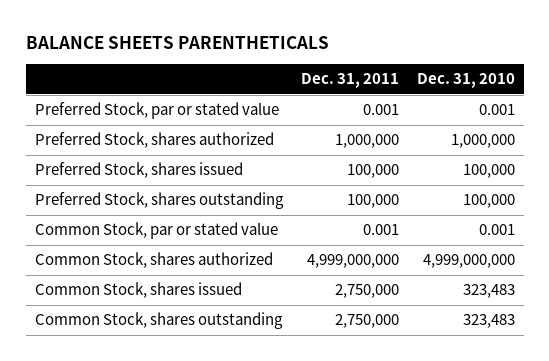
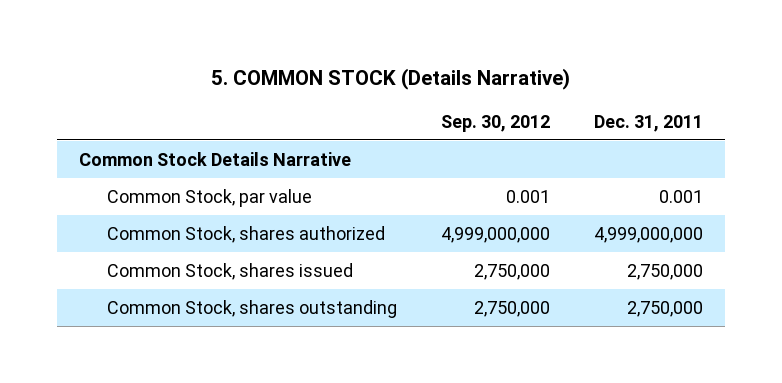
[25,35,329,49] BALANCE SHEETS PARENTHETICALS -> [210,67,570,90] 5. COMMON STOCK (Details Narrative)
[416,73,515,89] Dec. 31, 2010 -> none
none -> [441,114,551,132] Sep. 30, 2012
[34,102,279,120] Preferred Stock, par or stated value -> none
[34,132,274,149] Preferred Stock, shares authorized -> none
[34,162,243,179] Preferred Stock, shares issued -> none
[34,192,284,210] Preferred Stock, shares outstanding -> none
none -> [78,151,351,166] Common Stock Details Narrative
[34,222,278,240] Common Stock, par or stated value -> [107,188,313,207] Common Stock, par value

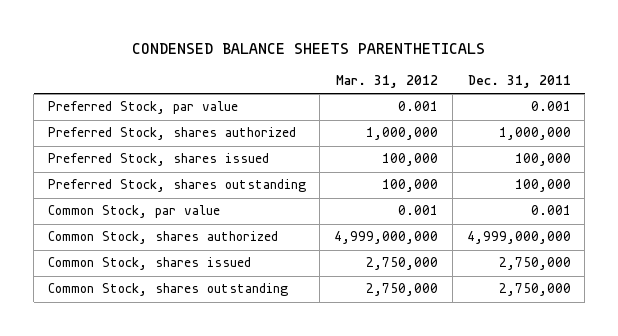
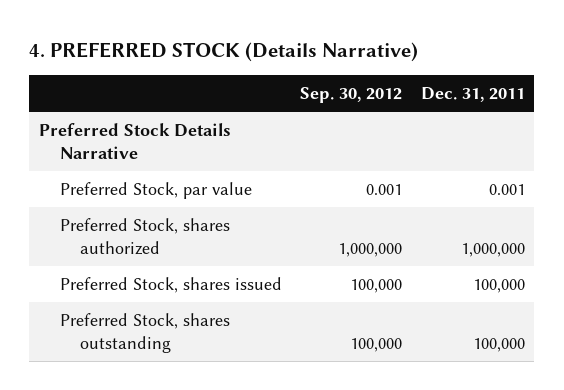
[132,43,486,55] CONDENSED BALANCE SHEETS PARENTHETICALS -> [29,42,419,63] 4. PREFERRED STOCK (Details Narrative)
[336,75,439,89] Mar. 31, 2012 -> none
none -> [300,87,403,104] Sep. 30, 2012
none -> [38,122,231,159] Preferred Stock Details Narrative
[47,205,220,219] Common Stock, par value -> none
[47,231,278,245] Common Stock, shares authorized -> none
[47,257,251,271] Common Stock, shares issued -> none
[47,283,288,297] Common Stock, shares outstanding -> none

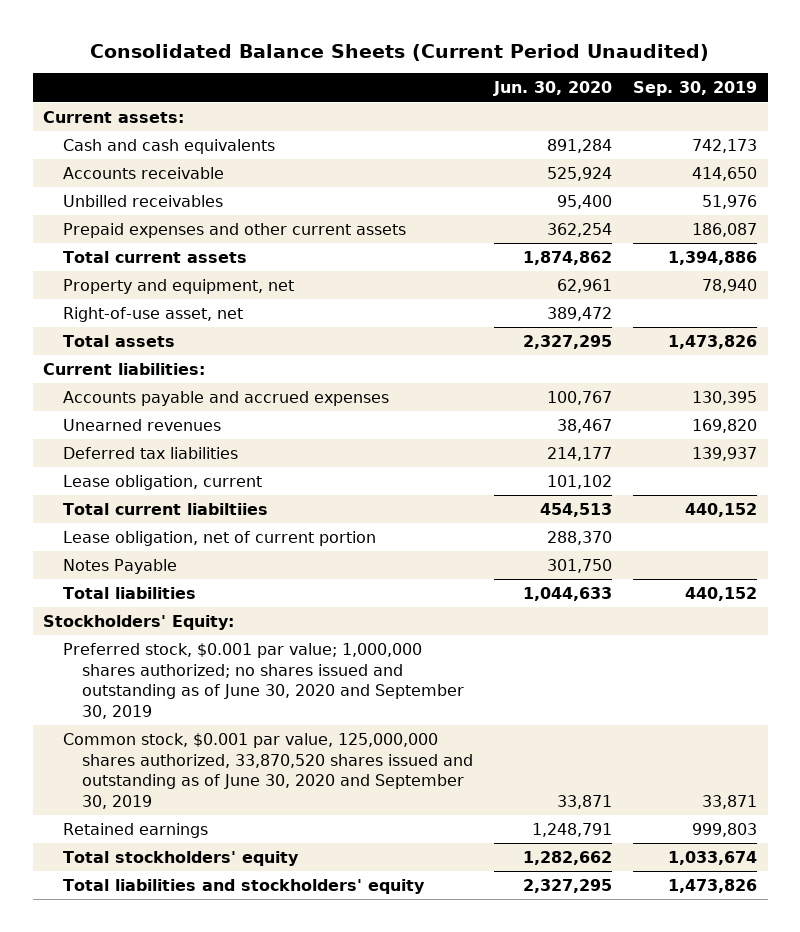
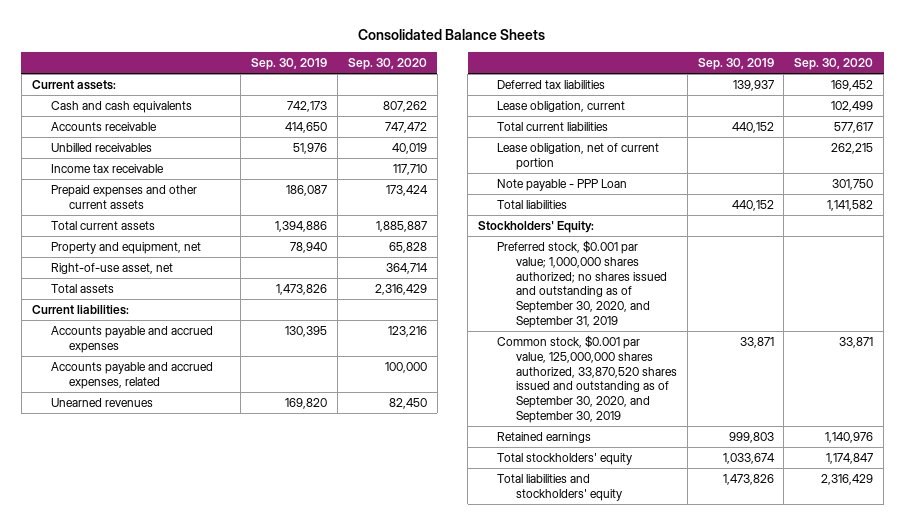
[90,43,710,61] Consolidated Balance Sheets (Current Period Unaudited) -> [358,29,546,41] Consolidated Balance Sheets
[492,81,612,97] Jun. 30, 2020 -> none
none -> [348,58,428,71] Sep. 30, 2020
none -> [50,163,164,173] Income tax receivable
none -> [50,361,213,389] Accounts payable and accrued expenses, related
[62,502,268,515] Total current liabiltiies -> [496,121,608,131] Total current liabilities
[62,558,177,574] Notes Payable -> [496,178,627,191] Note payable - PPP Loan
[62,642,464,719] Preferred stock, $0.001 par value; 1,000,000 shares authorized; no shares issued and outstanding as of June 30, 2020 and September 30, 2019 -> [496,239,667,328] Preferred stock, $0.001 par value; 1,000,000 shares authorized; no shares issued and outstanding as of September 30, 2020, and September 31, 2019
[62,732,473,809] Common stock, $0.001 par value, 125,000,000 shares authorized, 33,870,520 shares issued and outstanding as of June 30, 2020 and September 30, 2019 -> [496,334,677,423] Common stock, $0.001 par value, 125,000,000 shares authorized, 33,870,520 shares issued and outstanding as of September 30, 2020, and September 30, 2019

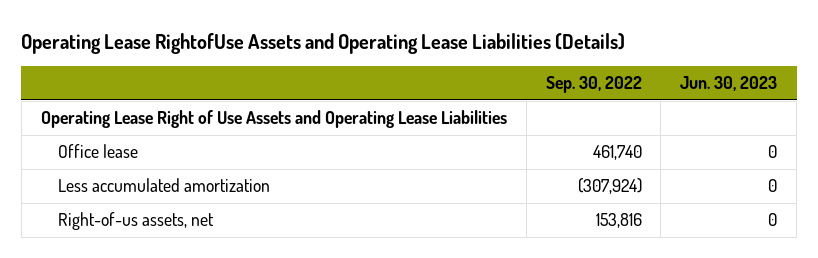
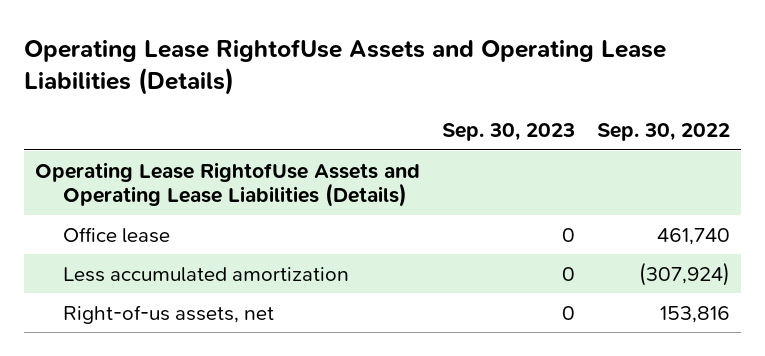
[680,76,778,92] Jun. 30, 2023 -> none
none -> [441,123,575,142] Sep. 30, 2023
[40,110,507,129] Operating Lease Right of Use Assets and Operating Lease Liabilities -> [34,161,420,208] Operating Lease RightofUse Assets and Operating Lease Liabilities (Details)

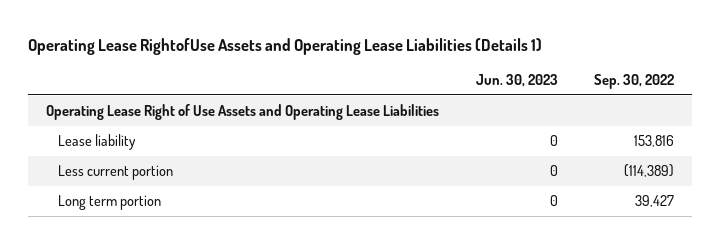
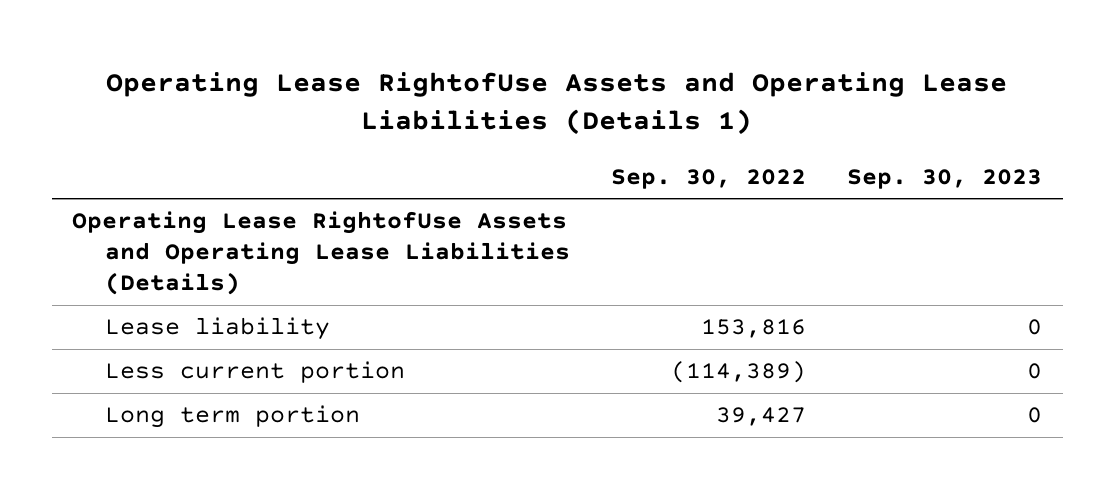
[475,74,558,88] Jun. 30, 2023 -> none
none -> [847,168,1043,189] Sep. 30, 2023
[46,104,440,121] Operating Lease Right of Use Assets and Operating Lease Liabilities -> [72,211,570,296] Operating Lease RightofUse Assets and Operating Lease Liabilities (Details)

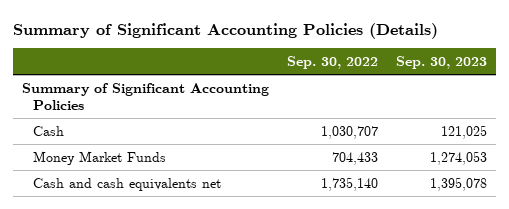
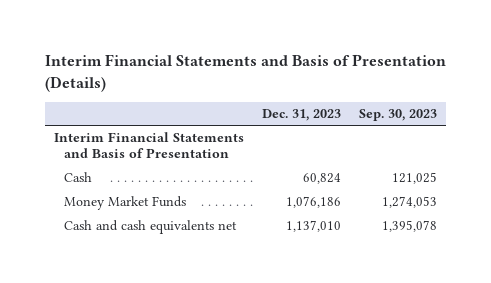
[12,22,438,39] Summary of Significant Accounting Policies (Details) -> [44,54,446,92] Interim Financial Statements and Basis of Presentation (Details)
[287,56,379,70] Sep. 30, 2022 -> none
none -> [261,109,341,122] Dec. 31, 2023
[22,82,270,110] Summary of Significant Accounting Policies -> [53,132,244,159] Interim Financial Statements and Basis of Presentation

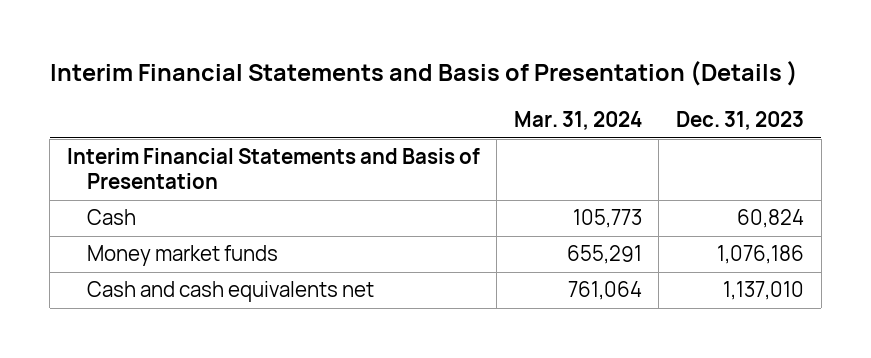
[44,54,446,92] Interim Financial Statements and Basis of Presentation (Details) -> [49,61,798,87] Interim Financial Statements and Basis of Presentation (Details )
[358,109,437,122] Sep. 30, 2023 -> none
none -> [513,111,642,131] Mar. 31, 2024
[63,196,186,211] Money Market Funds -> [86,245,278,267] Money market funds

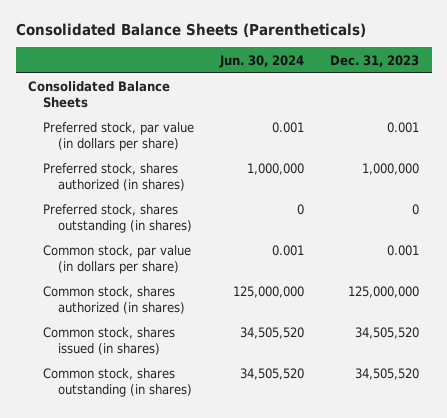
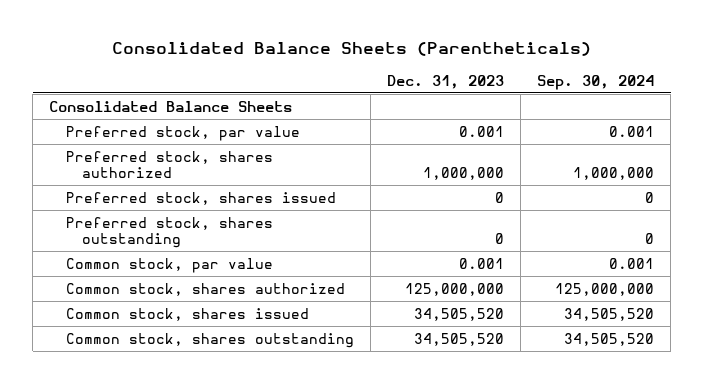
[219,54,305,68] Jun. 30, 2024 -> none
none -> [537,74,655,90] Sep. 30, 2024
[43,122,195,151] Preferred stock, par value (in dollars per share) -> [65,125,300,141] Preferred stock, par value
[43,163,186,191] Preferred stock, shares authorized (in shares) -> [65,150,273,179] Preferred stock, shares authorized
none -> [65,191,336,205] Preferred stock, shares issued
[43,204,193,233] Preferred stock, shares outstanding (in shares) -> [65,216,273,249] Preferred stock, shares outstanding
[43,245,192,274] Common stock, par value (in dollars per share) -> [65,257,273,273] Common stock, par value
[43,286,186,314] Common stock, shares authorized (in shares) -> [65,282,345,296] Common stock, shares authorized
[43,327,176,355] Common stock, shares issued (in shares) -> [65,307,309,321] Common stock, shares issued
[43,368,193,397] Common stock, shares outstanding (in shares) -> [65,332,354,348] Common stock, shares outstanding

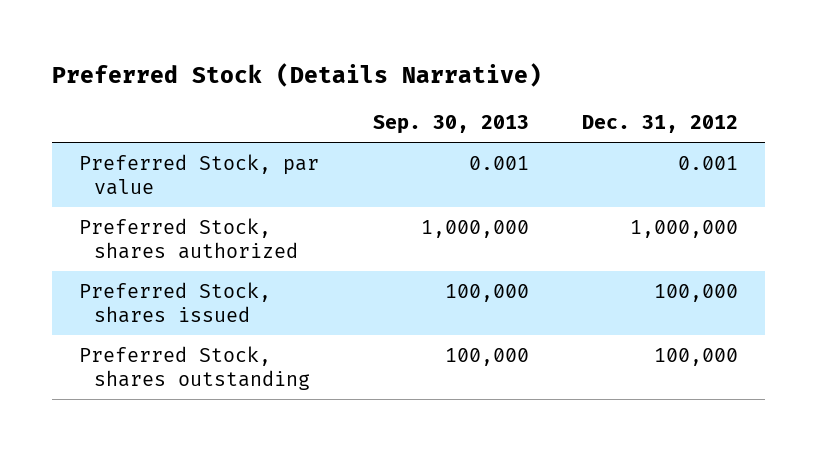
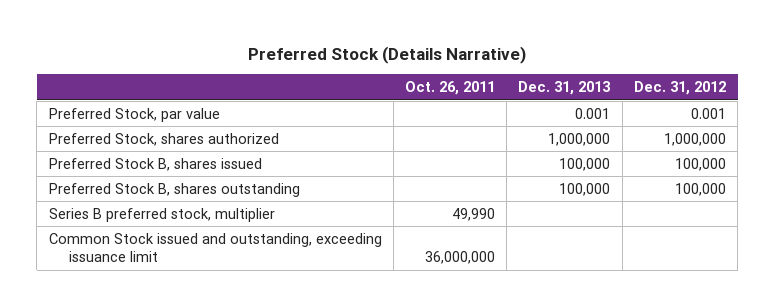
[372,115,529,135] Sep. 30, 2013 -> none
none -> [404,81,495,96] Oct. 26, 2011
none -> [518,81,611,96] Dec. 31, 2013
[79,281,272,324] Preferred Stock, shares issued -> [48,157,262,171] Preferred Stock B, shares issued
[79,345,310,391] Preferred Stock, shares outstanding -> [48,182,300,197] Preferred Stock B, shares outstanding
none -> [48,207,275,222] Series B preferred stock, multiplier
none -> [48,232,382,263] Common Stock issued and outstanding, exceeding issuance limit

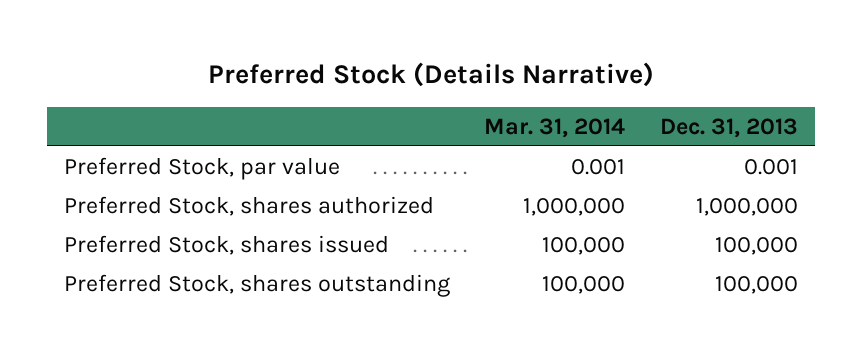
[404,81,495,96] Oct. 26, 2011 -> none
[633,81,726,96] Dec. 31, 2012 -> none
none -> [484,117,626,138] Mar. 31, 2014
[48,207,275,222] Series B preferred stock, multiplier -> none
[48,232,382,263] Common Stock issued and outstanding, exceeding issuance limit -> none
[48,157,262,171] Preferred Stock B, shares issued -> [63,234,389,255] Preferred Stock, shares issued
[48,182,300,197] Preferred Stock B, shares outstanding -> [63,273,450,297] Preferred Stock, shares outstanding

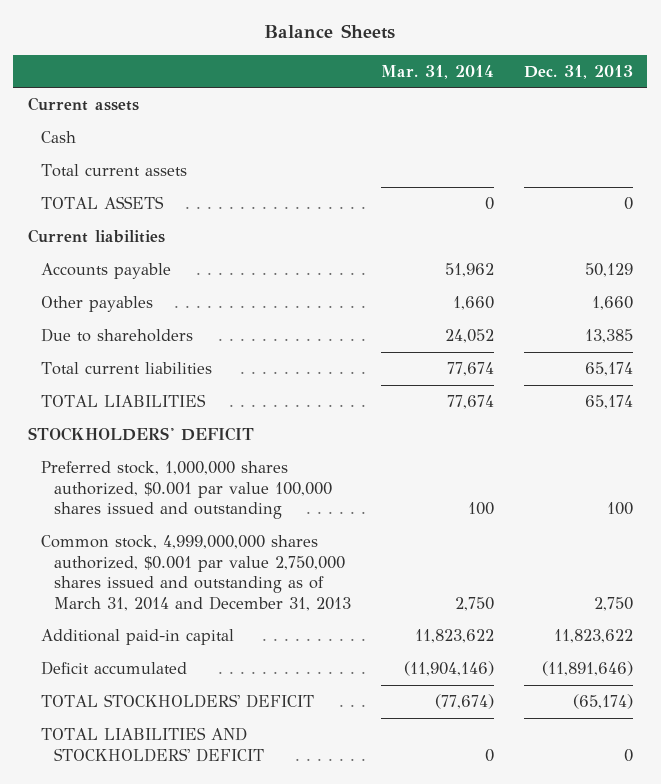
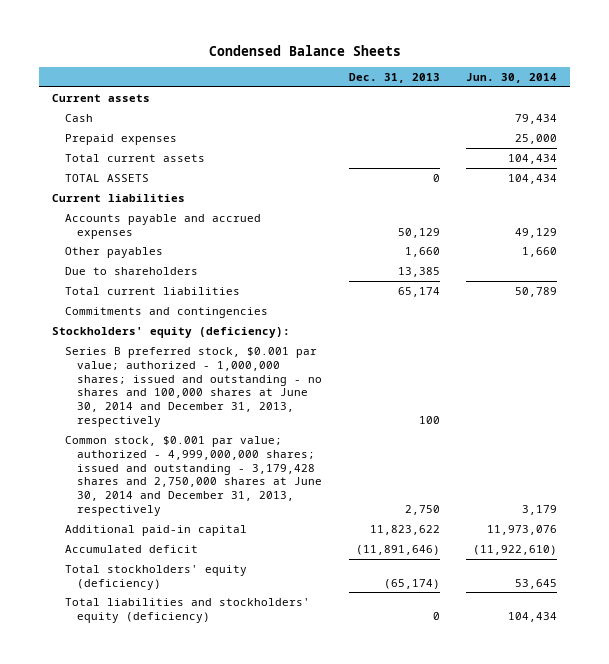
[264,24,396,40] Balance Sheets -> [208,45,401,57] Condensed Balance Sheets
[380,64,494,79] Mar. 31, 2014 -> none
none -> [466,73,558,84] Jun. 30, 2014
none -> [64,133,177,145] Prepaid expenses
[41,262,172,279] Accounts payable -> [64,213,261,239] Accounts payable and accrued expenses
[41,393,207,407] TOTAL LIABILITIES -> none
none -> [64,306,268,318] Commitments and contingencies
[27,426,254,441] STOCKHOLDERS' DEFICIT -> [51,326,290,338] Stockholders' equity (deficiency):
[41,460,333,520] Preferred stock, 1,000,000 shares authorized, $0.001 par value 100,000 shares issued and outstanding -> [64,346,323,428] Series B preferred stock, $0.001 par value; authorized - 1,000,000 shares; issued and outstanding - no shares and 100,000 shares at June 30, 2014 and December 31, 2013, respectively
[41,534,352,611] Common stock, 4,999,000,000 shares authorized, $0.001 par value 2,750,000 shares issued and outstanding as of March 31, 2014 and December 31, 2013 -> [64,435,323,517] Common stock, $0.001 par value; authorized - 4,999,000,000 shares; issued and outstanding - 3,179,428 shares and 2,750,000 shares at June 30, 2014 and December 31, 2013, respectively
[41,660,188,675] Deficit accumulated -> [64,544,198,553] Accumulated deficit
[41,693,315,708] TOTAL STOCKHOLDERS' DEFICIT -> [64,564,247,590] Total stockholders' equity (deficiency)
[41,726,265,762] TOTAL LIABILITIES AND STOCKHOLDERS' DEFICIT -> [64,597,310,623] Total liabilities and stockholders' equity (deficiency)

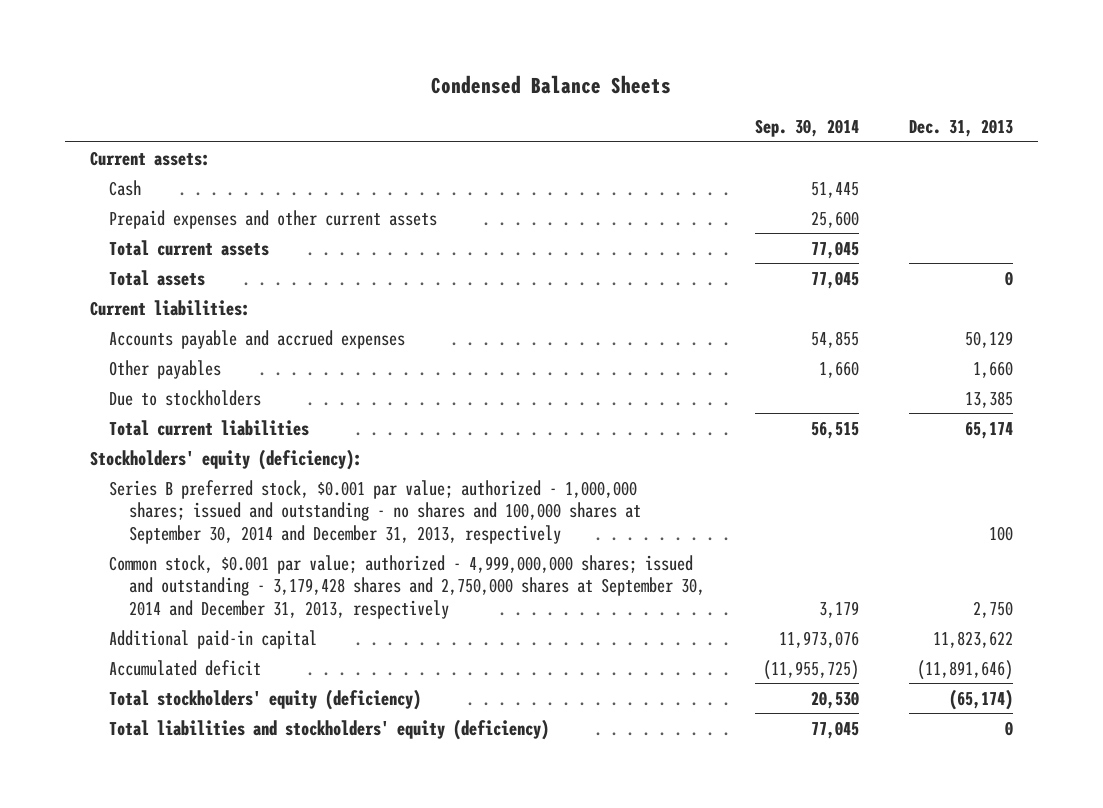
[466,73,558,84] Jun. 30, 2014 -> none
none -> [754,119,859,138] Sep. 30, 2014
[51,93,150,102] Current assets -> [89,150,210,166] Current assets:
[64,133,177,145] Prepaid expenses -> none
none -> [109,209,438,229] Prepaid expenses and other current assets
[64,173,149,182] TOTAL ASSETS -> [109,269,206,286] Total assets
[51,193,185,202] Current liabilities -> [89,299,250,316] Current liabilities:
[64,266,198,275] Due to shareholders -> [109,389,262,406] Due to stockholders
[64,306,268,318] Commitments and contingencies -> none
[64,346,323,428] Series B preferred stock, $0.001 par value; authorized - 1,000,000 shares; issued and outstanding - no shares and 100,000 shares at June 30, 2014 and December 31, 2013, respectively -> [109,479,641,544] Series B preferred stock, $0.001 par value; authorized - 1,000,000 shares; issued and outstanding - no shares and 100,000 shares at September 30, 2014 and December 31, 2013, respectively
[64,435,323,517] Common stock, $0.001 par value; authorized - 4,999,000,000 shares; issued and outstanding - 3,179,428 shares and 2,750,000 shares at June 30, 2014 and December 31, 2013, respectively -> [109,554,705,619] Common stock, $0.001 par value; authorized - 4,999,000,000 shares; issued and outstanding - 3,179,428 shares and 2,750,000 shares at September 30, 2014 and December 31, 2013, respectively

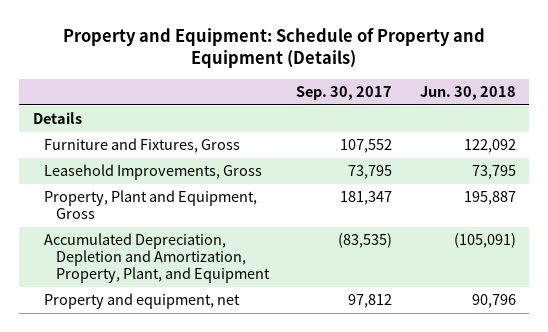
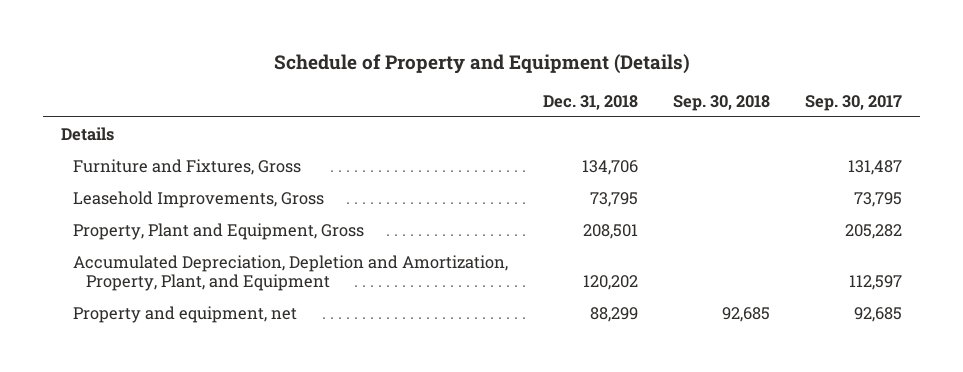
[63,27,486,69] Property and Equipment: Schedule of Property and Equipment (Details) -> [273,53,690,74] Schedule of Property and Equipment (Details)
[419,85,516,100] Jun. 30, 2018 -> none
none -> [543,94,639,110] Dec. 31, 2018
none -> [673,94,771,111] Sep. 30, 2018
[340,139,393,154] 107,552 -> [848,159,903,175] 131,487
[340,191,393,206] 181,347 -> [845,223,903,239] 205,282
[338,233,393,249] (83,535) -> [849,275,903,291] 112,597
[348,294,393,309] 97,812 -> [854,306,903,322] 92,685

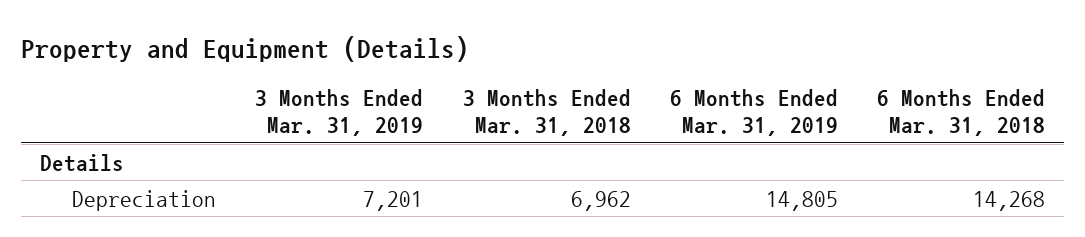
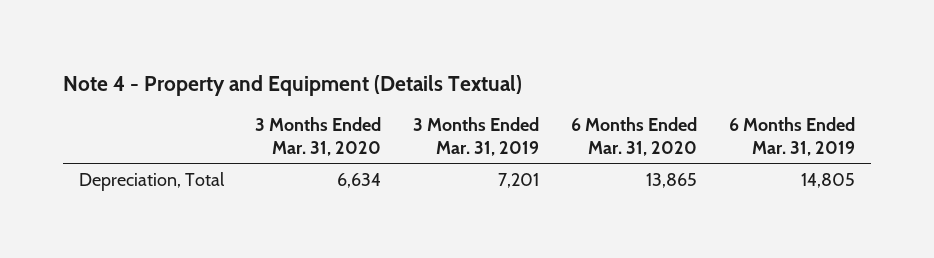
[20,35,469,62] Property and Equipment (Details) -> [62,75,522,97] Note 4 - Property and Equipment (Details Textual)
[462,89,631,136] 3 Months Ended Mar. 31, 2018 -> none
[876,89,1045,136] 6 Months Ended Mar. 31, 2018 -> none
none -> [255,117,382,157] 3 Months Ended Mar. 31, 2020
none -> [571,117,698,157] 6 Months Ended Mar. 31, 2020
[40,153,125,172] Details -> none
[72,189,217,211] Depreciation -> [78,172,225,192] Depreciation, Total

